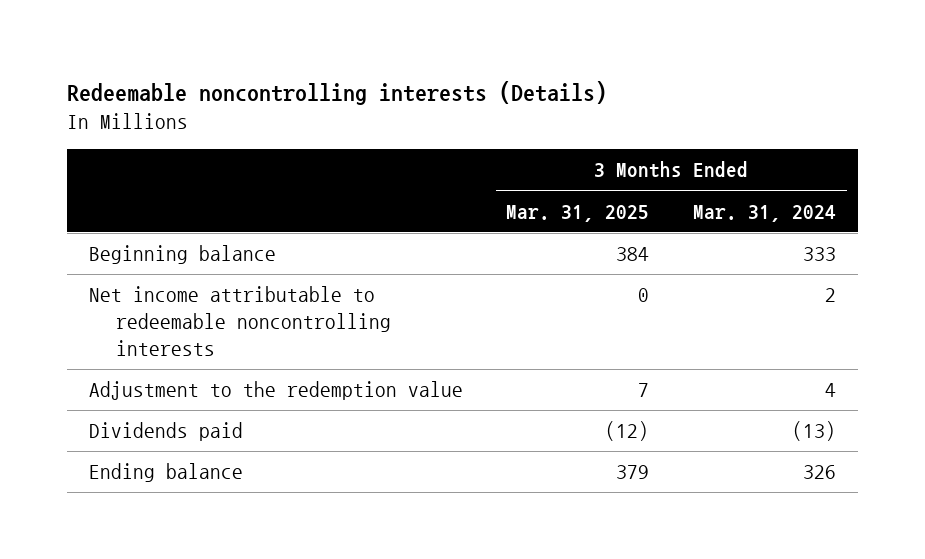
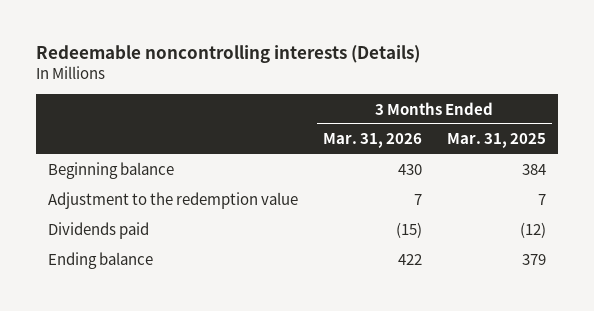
[693,204,837,222] Mar. 31, 2024 -> none
none -> [322,133,422,149] Mar. 31, 2026
[88,286,391,356] Net income attributable to redeemable noncontrolling interests -> none

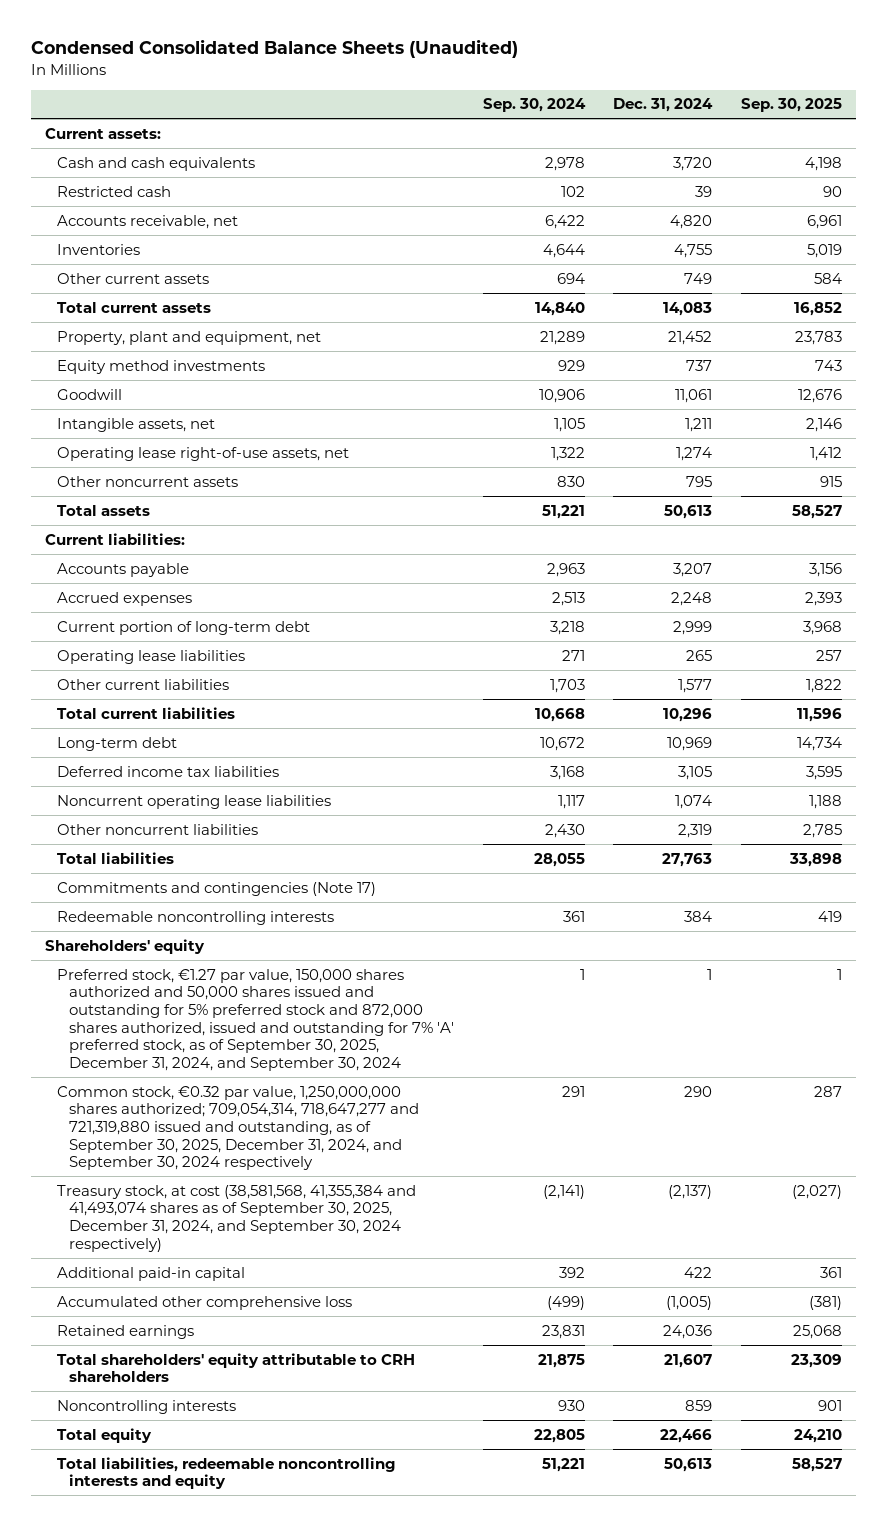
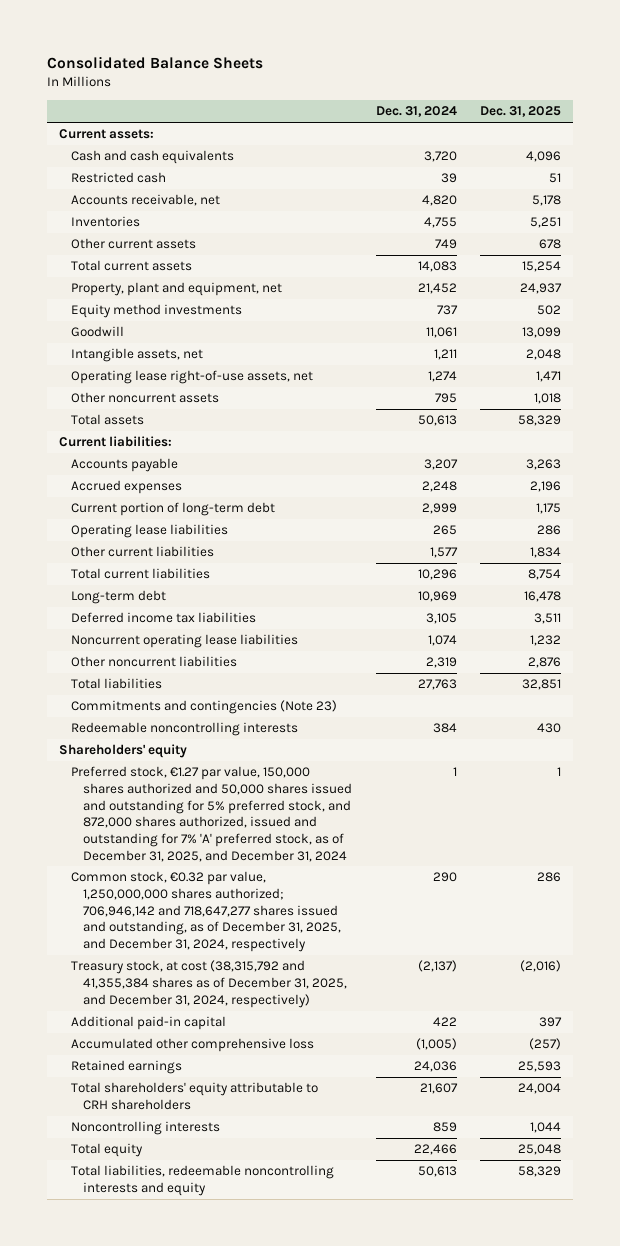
[30,39,518,59] Condensed Consolidated Balance Sheets (Unaudited) -> [46,55,263,69] Consolidated Balance Sheets
[482,98,586,113] Sep. 30, 2024 -> none
[740,98,842,113] Sep. 30, 2025 -> none
none -> [480,106,562,118] Dec. 31, 2025
[56,881,376,896] Commitments and contingencies (Note 17) -> [70,700,337,715] Commitments and contingencies (Note 23)
[56,968,455,1072] Preferred stock, €1.27 par value, 150,000 shares authorized and 50,000 shares issued and outstanding for 5% preferred stock and 872,000 shares authorized, issued and outstanding for 7% 'A' preferred stock, as of September 30, 2025, December 31, 2024, and September 30, 2024 -> [70,766,352,862] Preferred stock, €1.27 par value, 150,000 shares authorized and 50,000 shares issued and outstanding for 5% preferred stock, and 872,000 shares authorized, issued and outstanding for 7% 'A' preferred stock, as of December 31, 2025, and December 31, 2024
[56,1085,420,1171] Common stock, €0.32 par value, 1,250,000,000 shares authorized; 709,054,314, 718,647,277 and 721,319,880 issued and outstanding, as of September 30, 2025, December 31, 2024, and September 30, 2024 respectively -> [70,871,341,952] Common stock, €0.32 par value, 1,250,000,000 shares authorized; 706,946,142 and 718,647,277 shares issued and outstanding, as of December 31, 2025, and December 31, 2024, respectively
[56,1184,416,1252] Treasury stock, at cost (38,581,568, 41,355,384 and 41,493,074 shares as of September 30, 2025, December 31, 2024, and September 30, 2024 respectively) -> [70,960,347,1008] Treasury stock, at cost (38,315,792 and 41,355,384 shares as of December 31, 2025, and December 31, 2024, respectively)

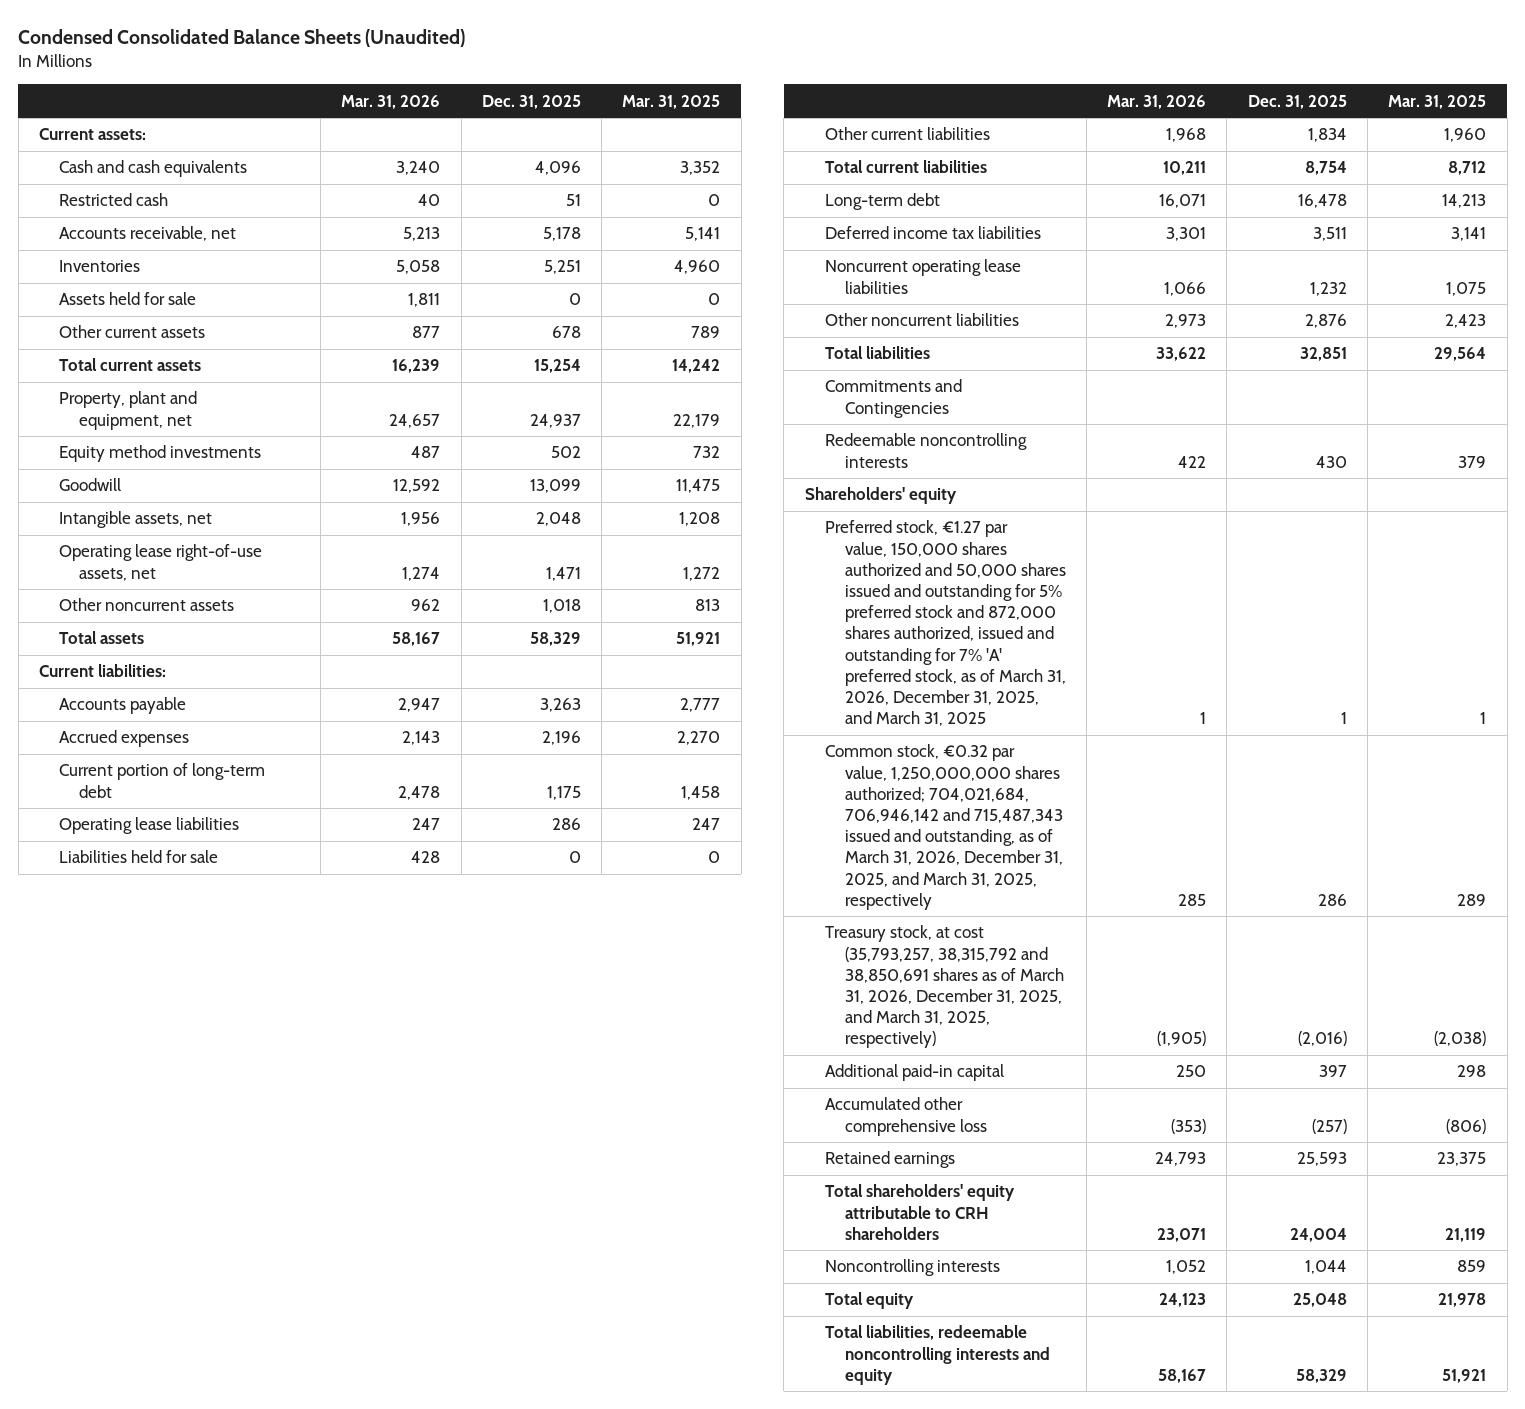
[46,55,263,69] Consolidated Balance Sheets -> [18,29,466,48] Condensed Consolidated Balance Sheets (Unaudited)
[375,106,457,118] Dec. 31, 2024 -> none
none -> [341,94,441,109] Mar. 31, 2026
none -> [622,94,721,109] Mar. 31, 2025
none -> [58,292,196,306] Assets held for sale
none -> [58,850,218,864] Liabilities held for sale
[70,700,337,715] Commitments and contingencies (Note 23) -> [824,379,962,418] Commitments and Contingencies
[70,766,352,862] Preferred stock, €1.27 par value, 150,000 shares authorized and 50,000 shares issued and outstanding for 5% preferred stock, and 872,000 shares authorized, issued and outstanding for 7% 'A' preferred stock, as of December 31, 2025, and December 31, 2024 -> [824,520,1066,727] Preferred stock, €1.27 par value, 150,000 shares authorized and 50,000 shares issued and outstanding for 5% preferred stock and 872,000 shares authorized, issued and outstanding for 7% 'A' preferred stock, as of March 31, 2026, December 31, 2025, and March 31, 2025
[70,871,341,952] Common stock, €0.32 par value, 1,250,000,000 shares authorized; 706,946,142 and 718,647,277 shares issued and outstanding, as of December 31, 2025, and December 31, 2024, respectively -> [824,744,1063,910] Common stock, €0.32 par value, 1,250,000,000 shares authorized; 704,021,684, 706,946,142 and 715,487,343 issued and outstanding, as of March 31, 2026, December 31, 2025, and March 31, 2025, respectively
[70,960,347,1008] Treasury stock, at cost (38,315,792 and 41,355,384 shares as of December 31, 2025, and December 31, 2024, respectively) -> [824,925,1064,1049] Treasury stock, at cost (35,793,257, 38,315,792 and 38,850,691 shares as of March 31, 2026, December 31, 2025, and March 31, 2025, respectively)

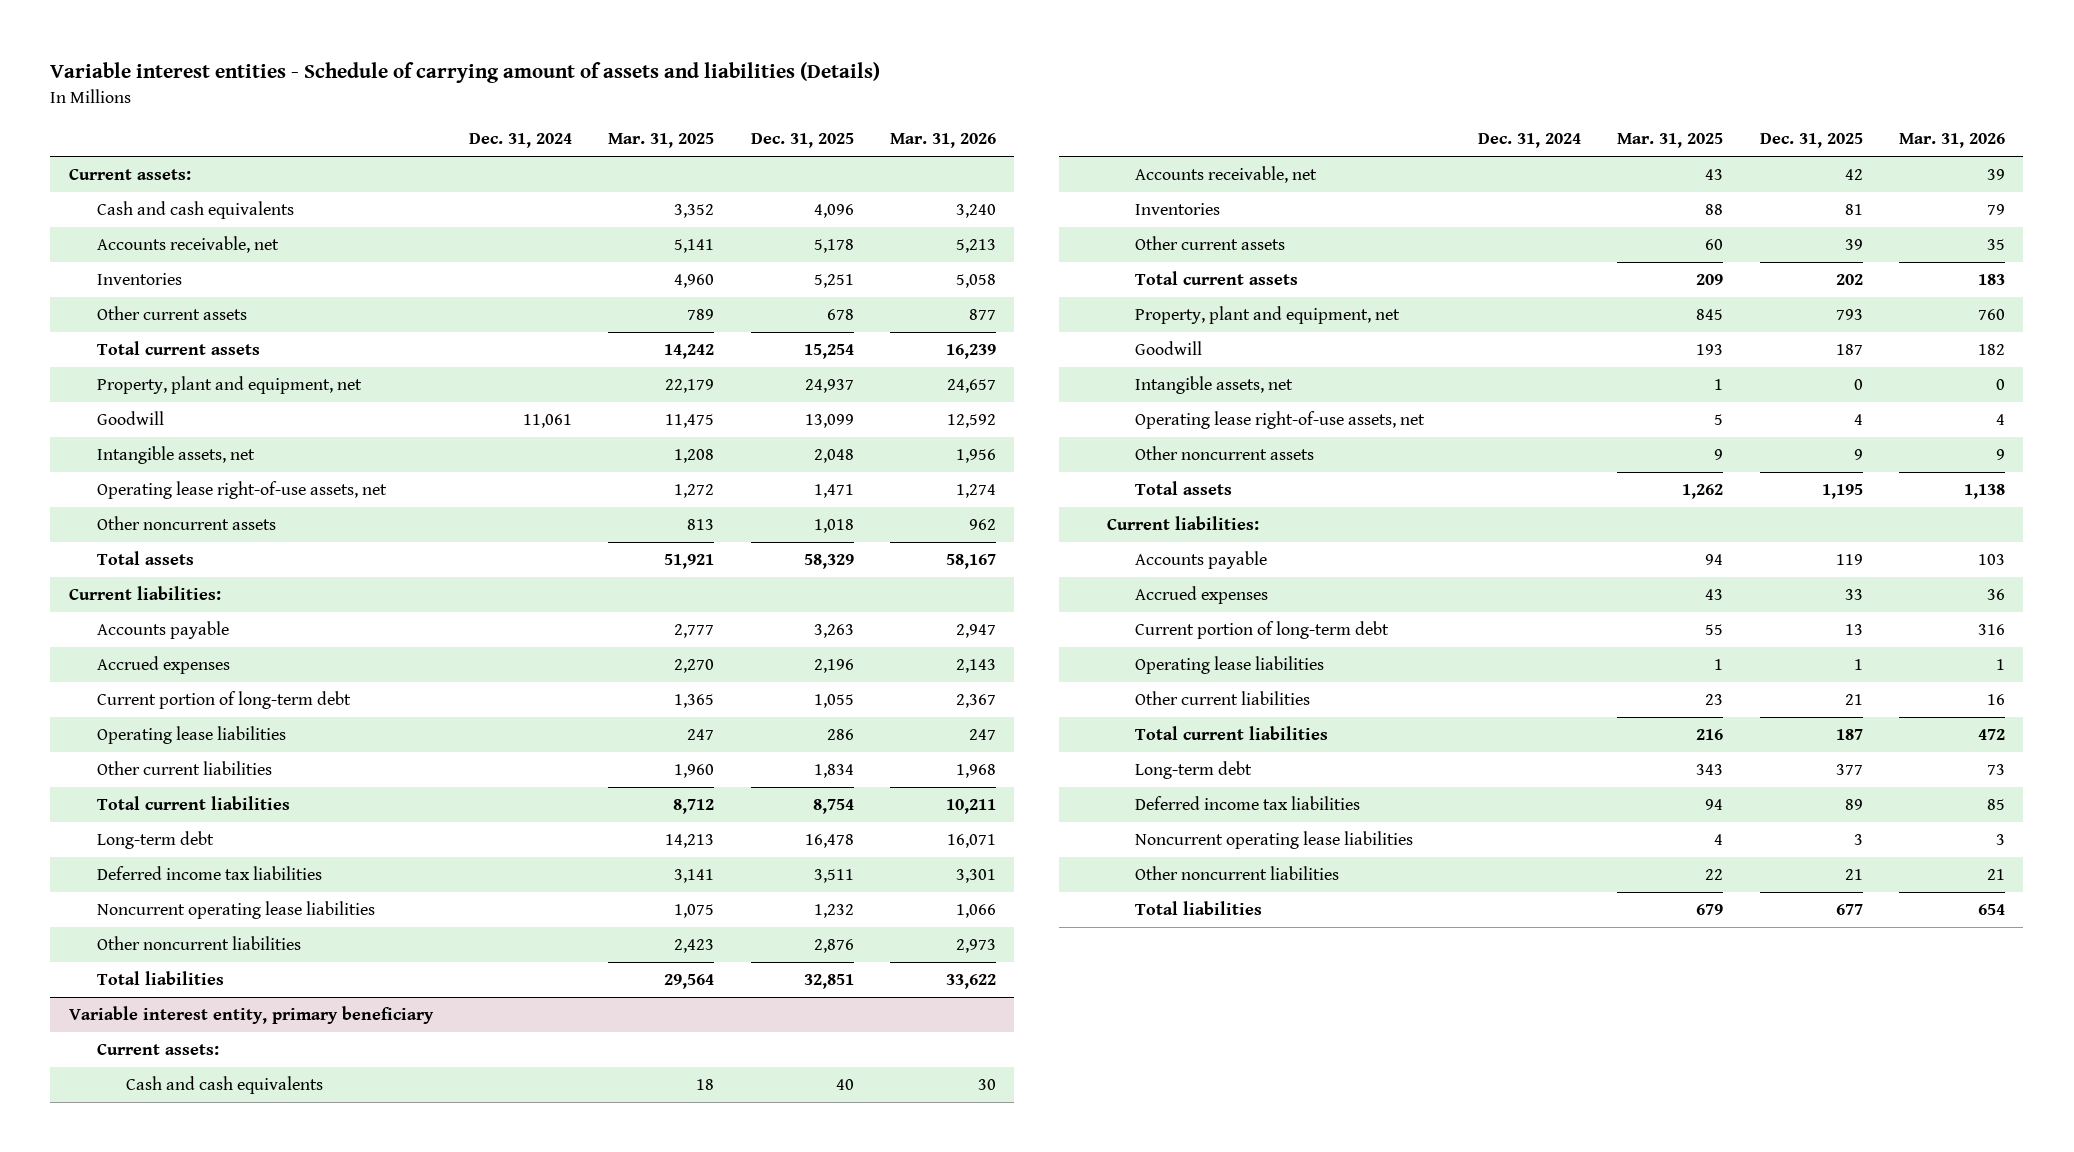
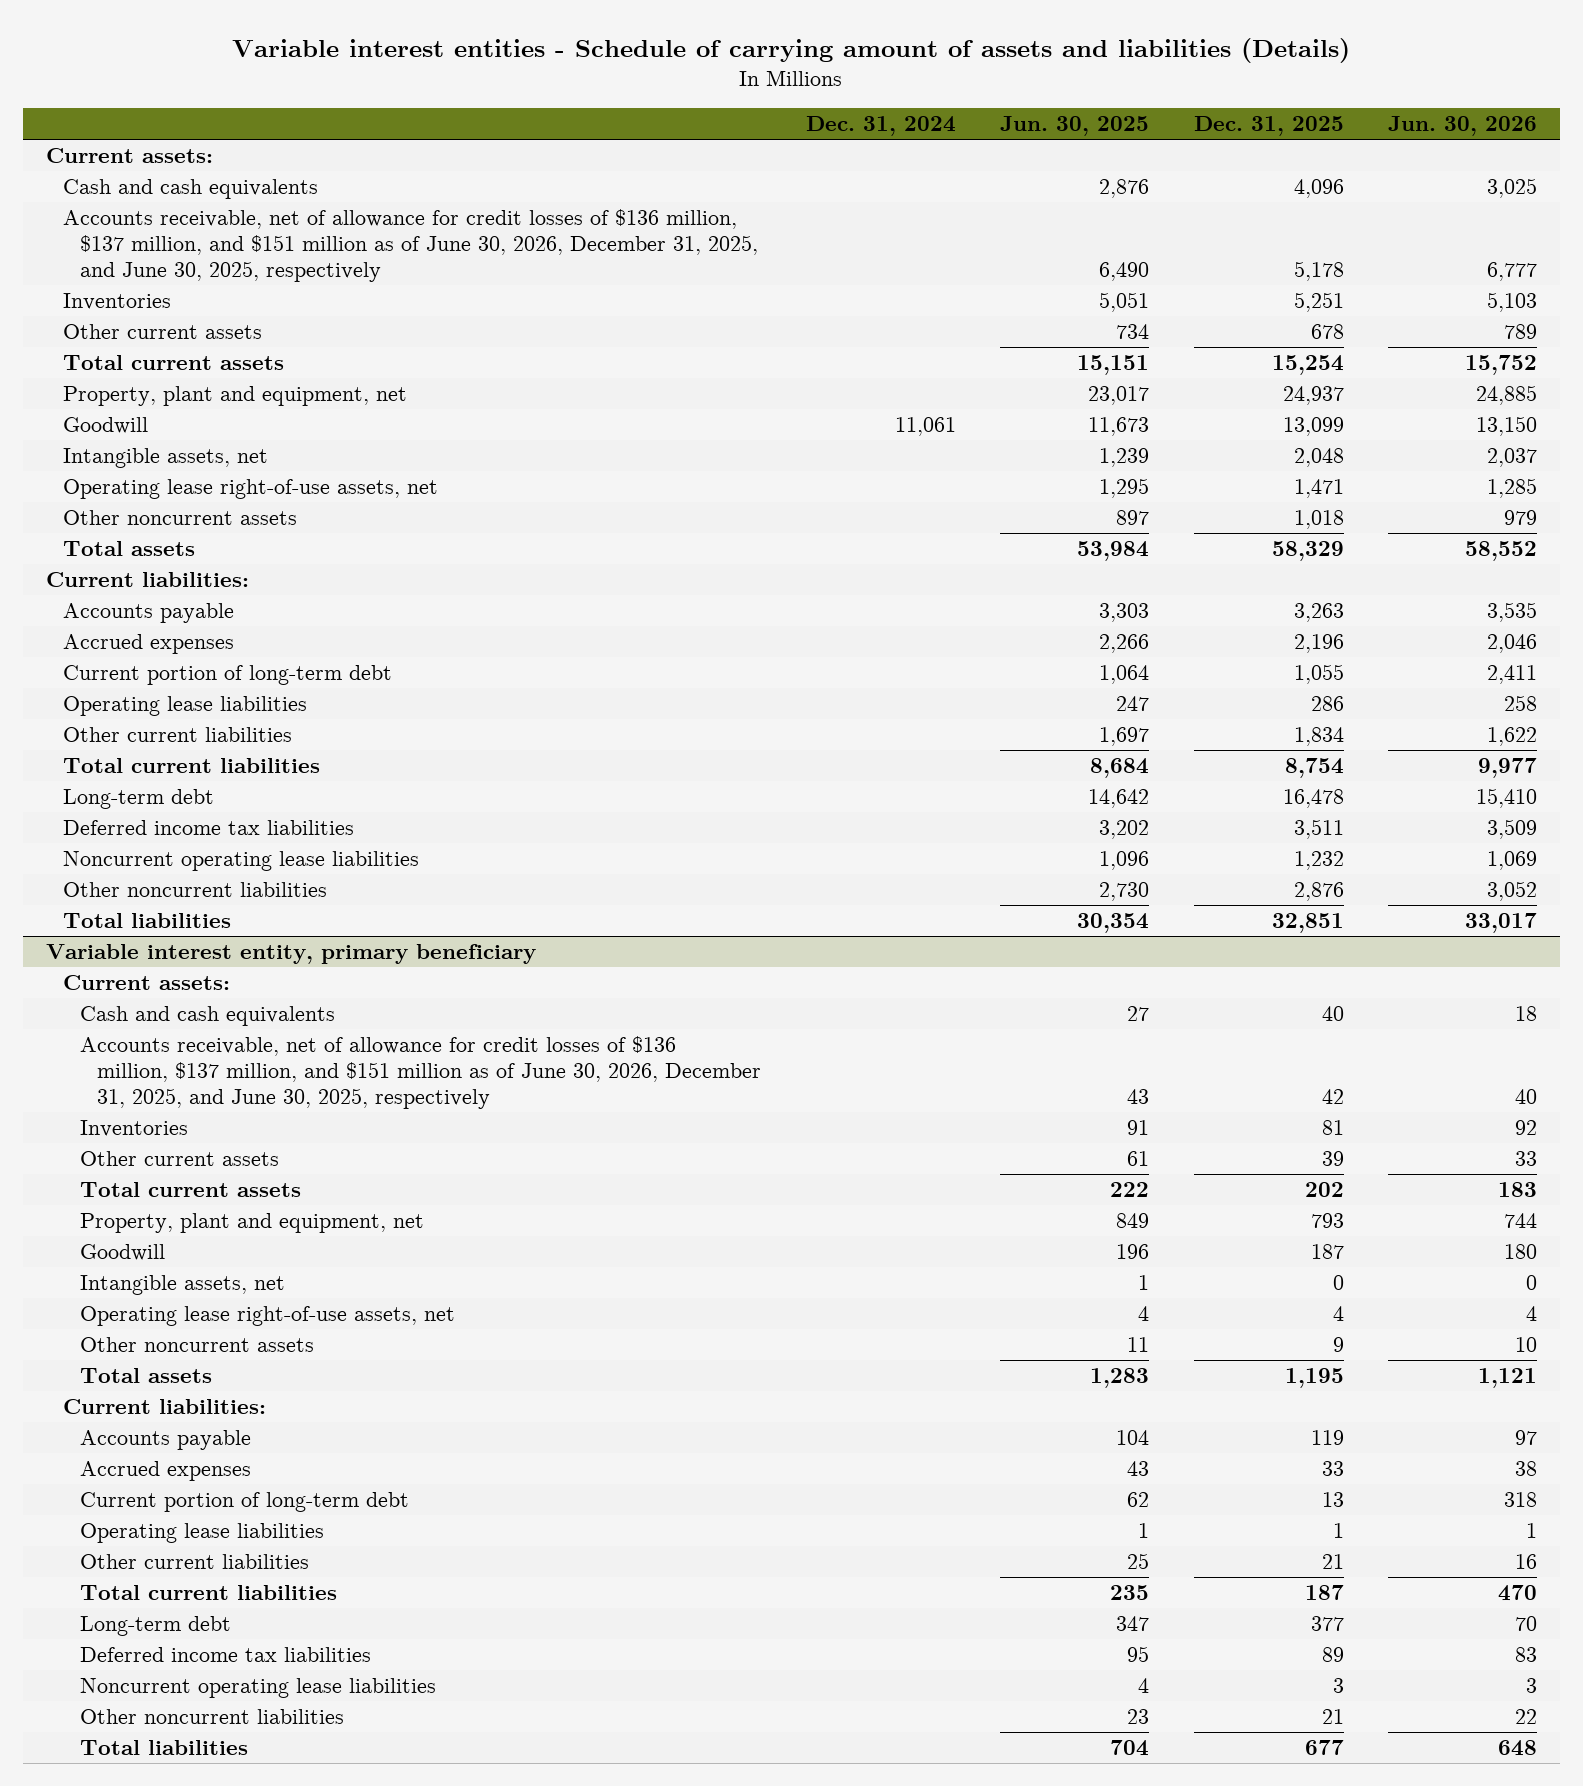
[608,133,715,149] Mar. 31, 2025 -> none
[890,133,997,149] Mar. 31, 2026 -> none
none -> [1000,115,1150,136] Jun. 30, 2025
none -> [1388,115,1538,136] Jun. 30, 2026
[97,236,280,254] Accounts receivable, net -> [62,209,759,282] Accounts receivable, net of allowance for credit losses of $136 million, $137 million, and $151 million as of June 30, 2026, December 31, 2025, and June 30, 2025, respectively
[1135,166,1318,184] Accounts receivable, net -> [80,1036,762,1109] Accounts receivable, net of allowance for credit losses of $136 million, $137 million, and $151 million as of June 30, 2026, December 31, 2025, and June 30, 2025, respectively

